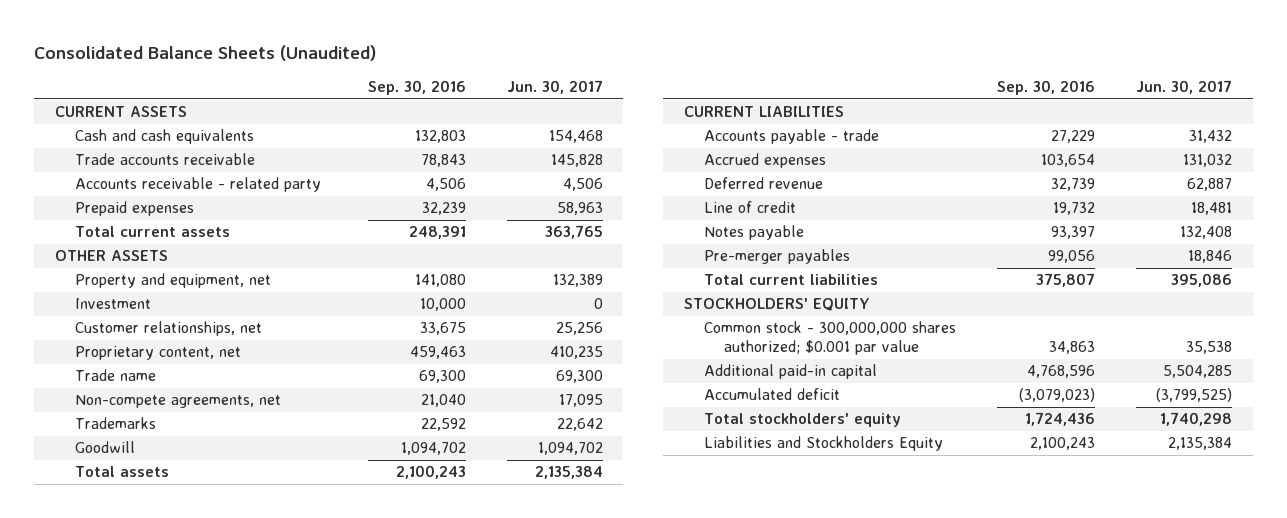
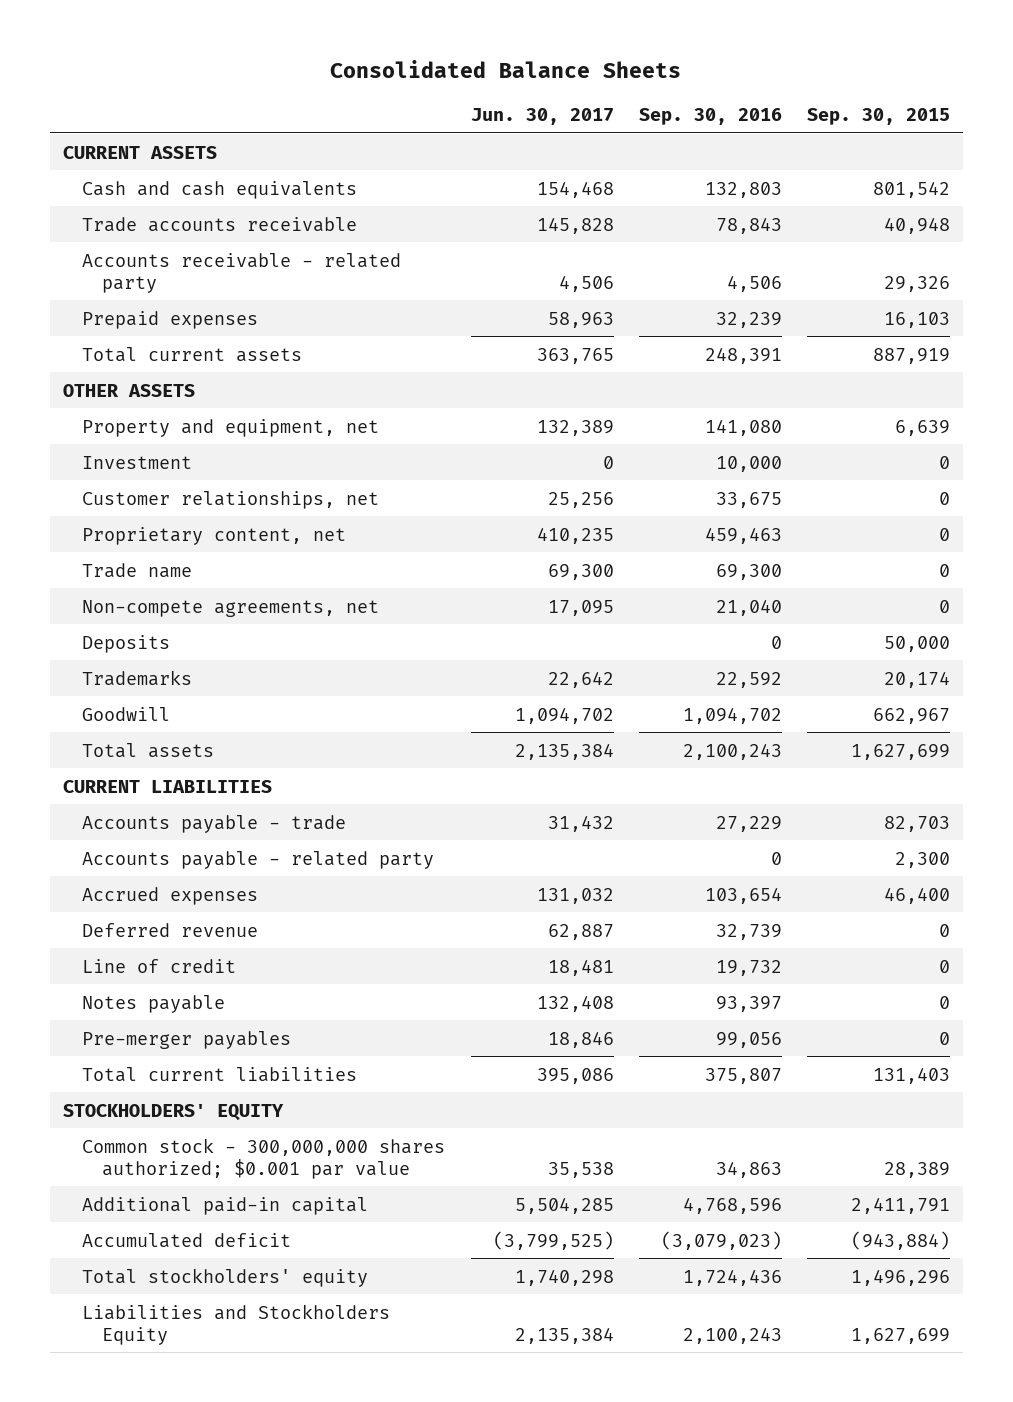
[34,44,377,61] Consolidated Balance Sheets (Unaudited) -> [330,60,682,79] Consolidated Balance Sheets
none -> [807,108,951,126] Sep. 30, 2015
none -> [82,634,171,653] Deposits
none -> [82,850,435,869] Accounts payable - related party

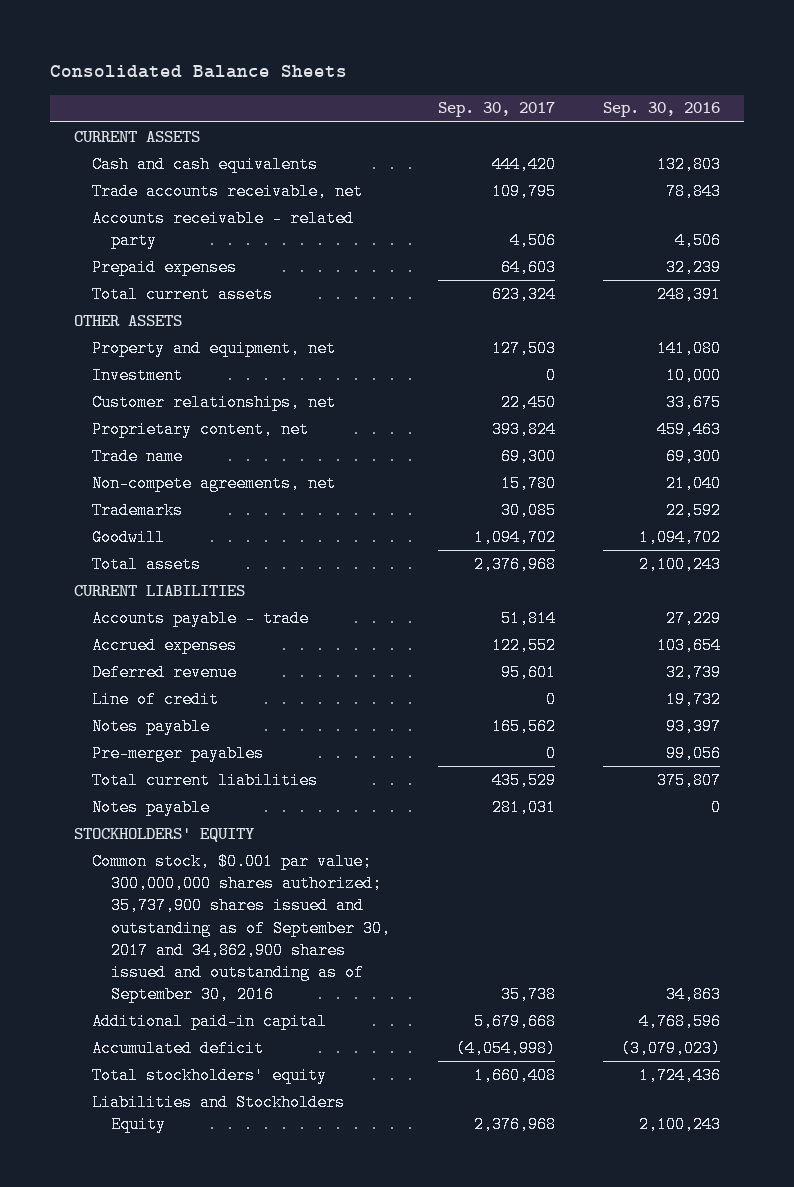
[470,108,614,126] Jun. 30, 2017 -> none
[807,108,951,126] Sep. 30, 2015 -> none
none -> [437,102,555,118] Sep. 30, 2017
[82,216,358,232] Trade accounts receivable -> [92,182,364,200] Trade accounts receivable, net
[82,634,171,653] Deposits -> none
[82,850,435,869] Accounts payable - related party -> none
none -> [92,798,211,816] Notes payable
[82,1137,446,1179] Common stock - 300,000,000 shares authorized; $0.001 par value -> [92,852,391,1004] Common stock, $0.001 par value; 300,000,000 shares authorized; 35,737,900 shares issued and outstanding as of September 30, 2017 and 34,862,900 shares issued and outstanding as of September 30, 2016

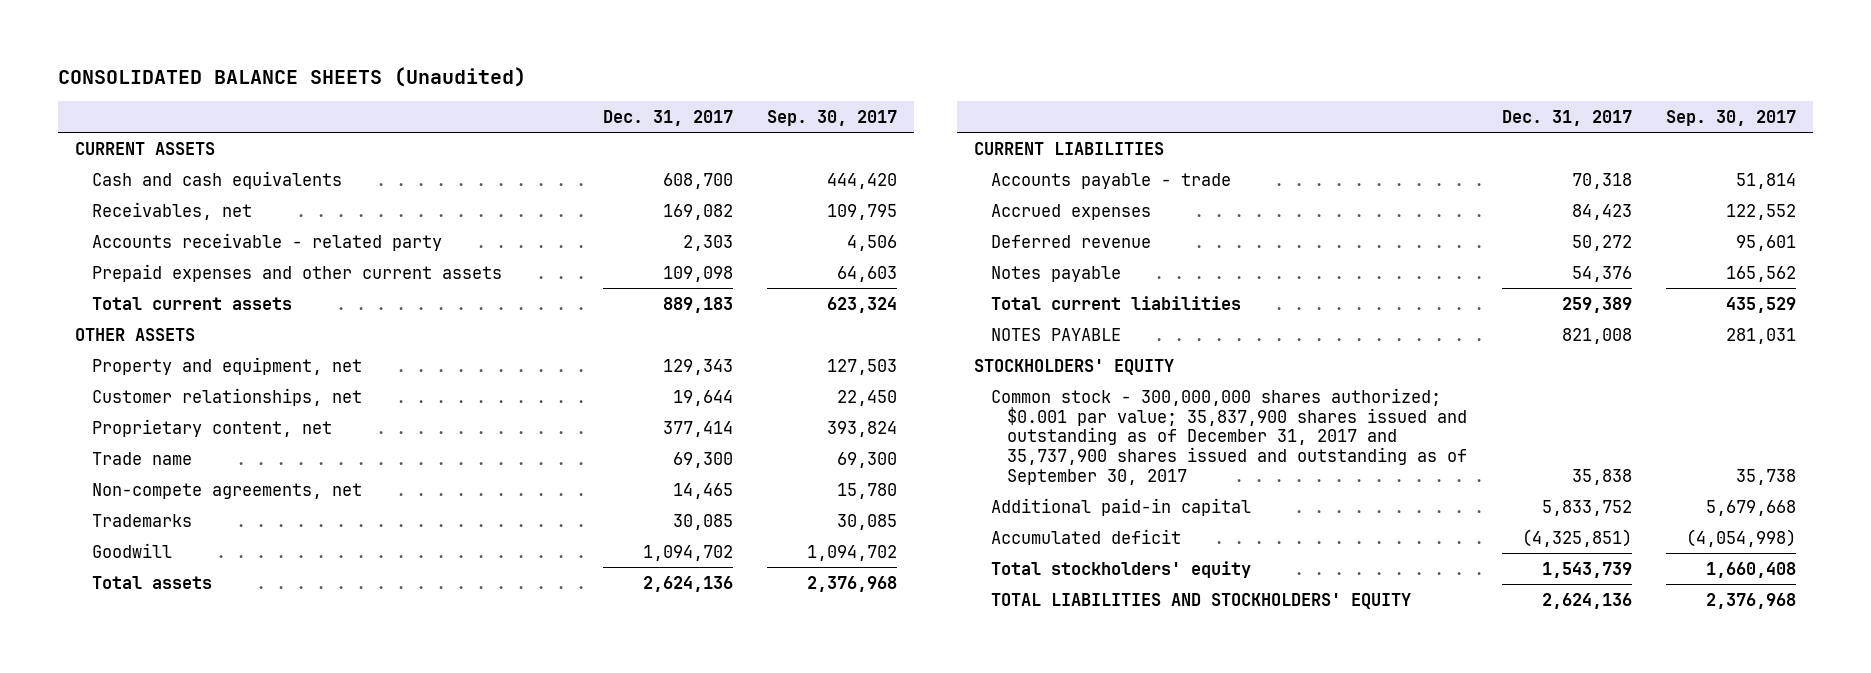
[50,65,348,79] Consolidated Balance Sheets -> [58,67,527,88] CONSOLIDATED BALANCE SHEETS (Unaudited)
[603,102,721,118] Sep. 30, 2016 -> none
none -> [603,110,734,127] Dec. 31, 2017
[92,182,364,200] Trade accounts receivable, net -> [92,201,253,220] Receivables, net
[92,258,238,276] Prepaid expenses -> [92,263,503,282] Prepaid expenses and other current assets
[92,366,184,384] Investment -> none
[92,690,220,708] Line of credit -> none
[92,744,265,762] Pre-merger payables -> none
[92,798,211,816] Notes payable -> [990,327,1121,341] NOTES PAYABLE
[92,852,391,1004] Common stock, $0.001 par value; 300,000,000 shares authorized; 35,737,900 shares issued and outstanding as of September 30, 2017 and 34,862,900 shares issued and outstanding as of September 30, 2016 -> [990,387,1468,485] Common stock - 300,000,000 shares authorized; $0.001 par value; 35,837,900 shares issued and outstanding as of December 31, 2017 and 35,737,900 shares issued and outstanding as of September 30, 2017
[92,1093,346,1133] Liabilities and Stockholders Equity -> [990,592,1411,609] TOTAL LIABILITIES AND STOCKHOLDERS' EQUITY

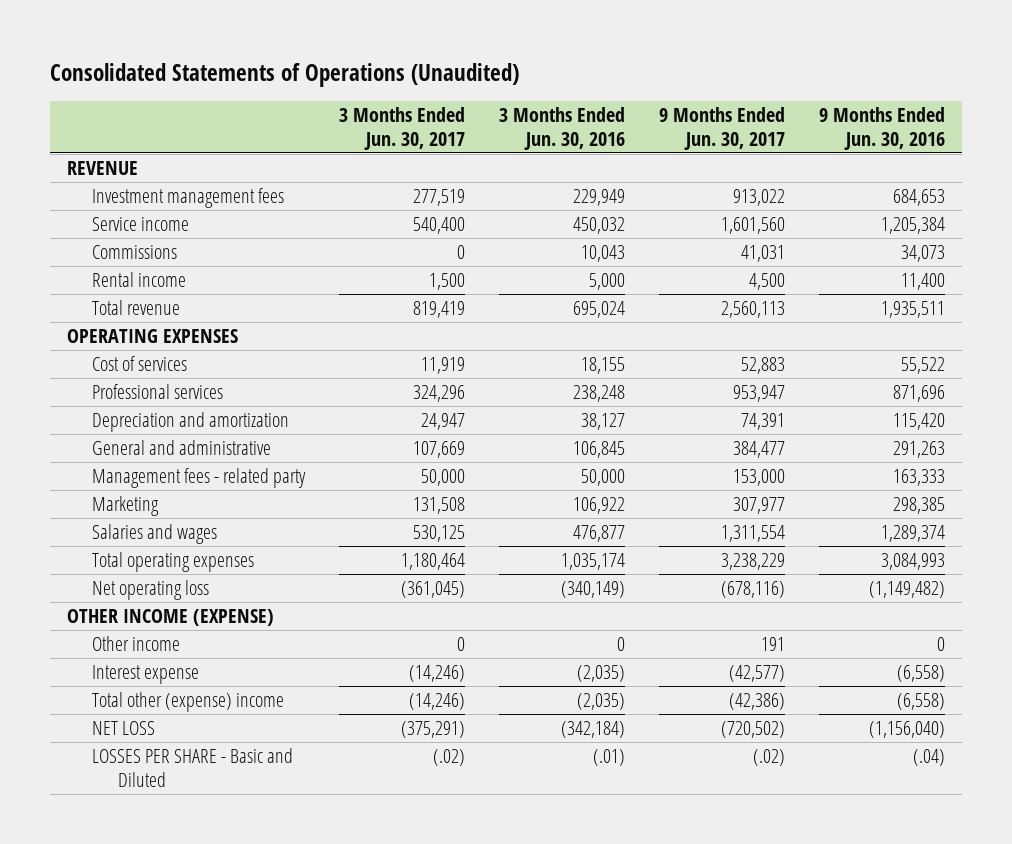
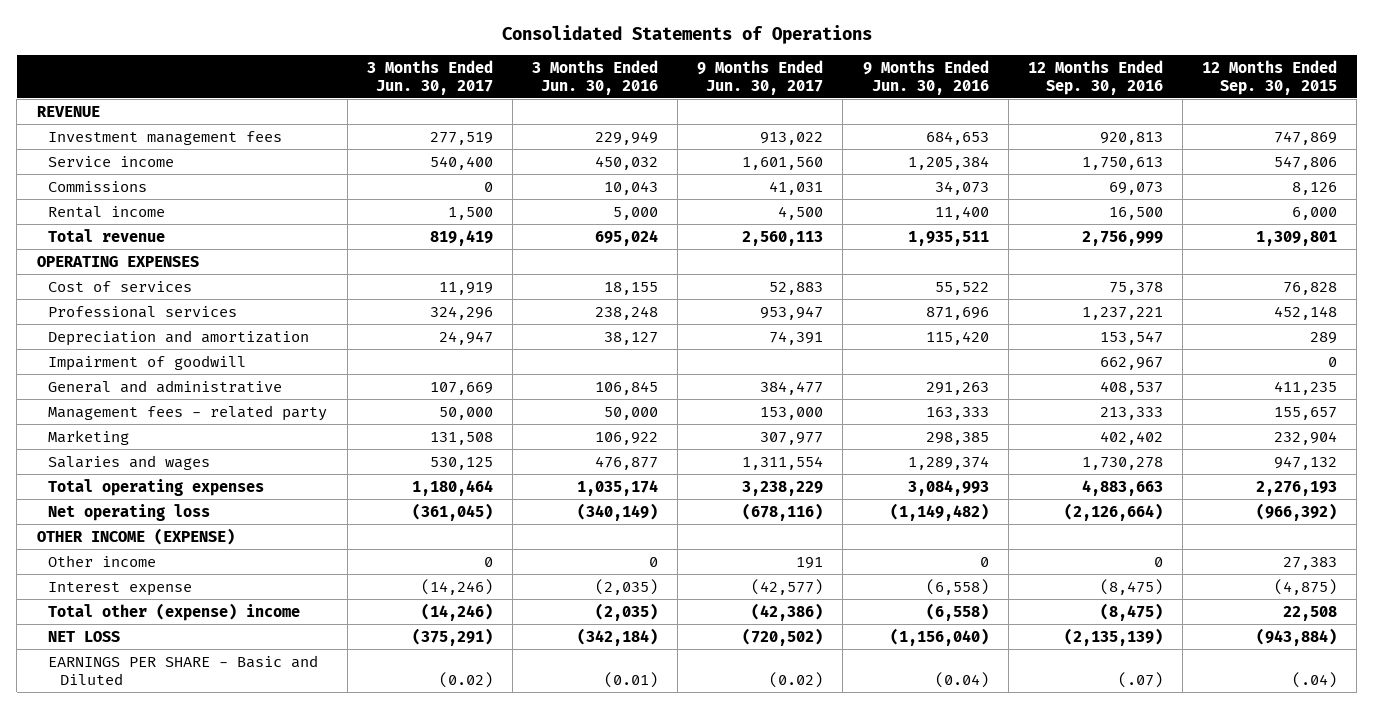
[49,62,519,87] Consolidated Statements of Operations (Unaudited) -> [501,25,872,45] Consolidated Statements of Operations
none -> [1027,59,1163,95] 12 Months Ended Sep. 30, 2016
none -> [1202,59,1338,95] 12 Months Ended Sep. 30, 2015
none -> [48,354,247,371] Impairment of goodwill
[92,748,294,787] LOSSES PER SHARE - Basic and Diluted -> [48,654,319,685] EARNINGS PER SHARE - Basic and Diluted
[433,749,466,767] (.02) -> [438,671,493,688] (0.02)
[593,749,626,767] (.01) -> [603,671,658,688] (0.01)
[753,749,786,767] (.02) -> [769,671,824,688] (0.02)
[913,749,946,767] (.04) -> [934,671,989,688] (0.04)

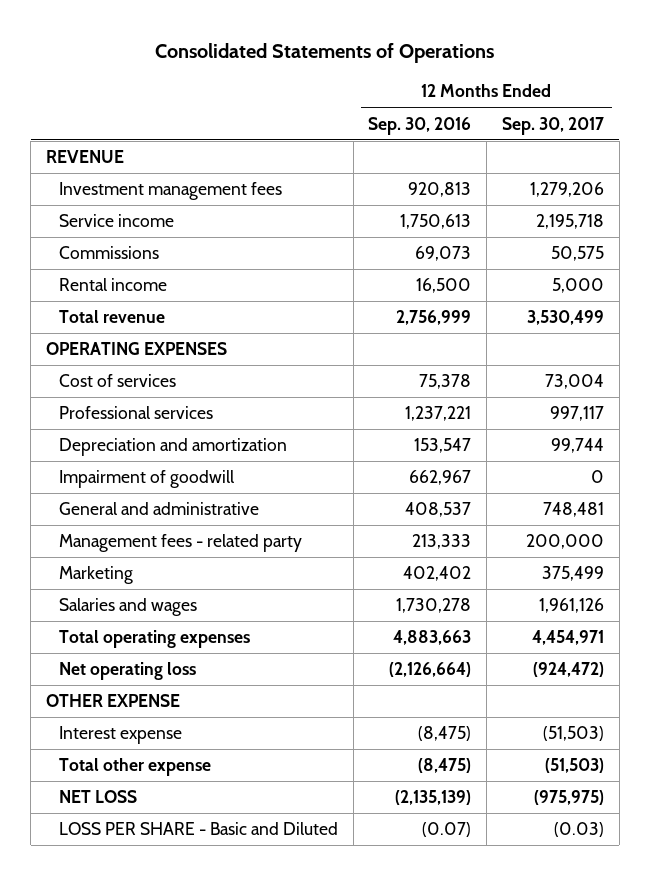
[366,59,493,95] 3 Months Ended Jun. 30, 2017 -> none
[531,59,658,95] 3 Months Ended Jun. 30, 2016 -> none
[697,59,824,95] 9 Months Ended Jun. 30, 2017 -> none
[862,59,989,95] 9 Months Ended Jun. 30, 2016 -> none
[1202,59,1338,95] 12 Months Ended Sep. 30, 2015 -> none
none -> [501,116,604,135] Sep. 30, 2017
[48,554,157,567] Other income -> none
[36,527,235,545] OTHER INCOME (EXPENSE) -> [45,694,180,708] OTHER EXPENSE
[48,602,301,621] Total other (expense) income -> [58,758,211,777] Total other expense
[48,654,319,685] EARNINGS PER SHARE - Basic and Diluted -> [58,822,338,836] LOSS PER SHARE - Basic and Diluted
[1117,671,1163,688] (.07) -> [422,822,472,838] (0.07)

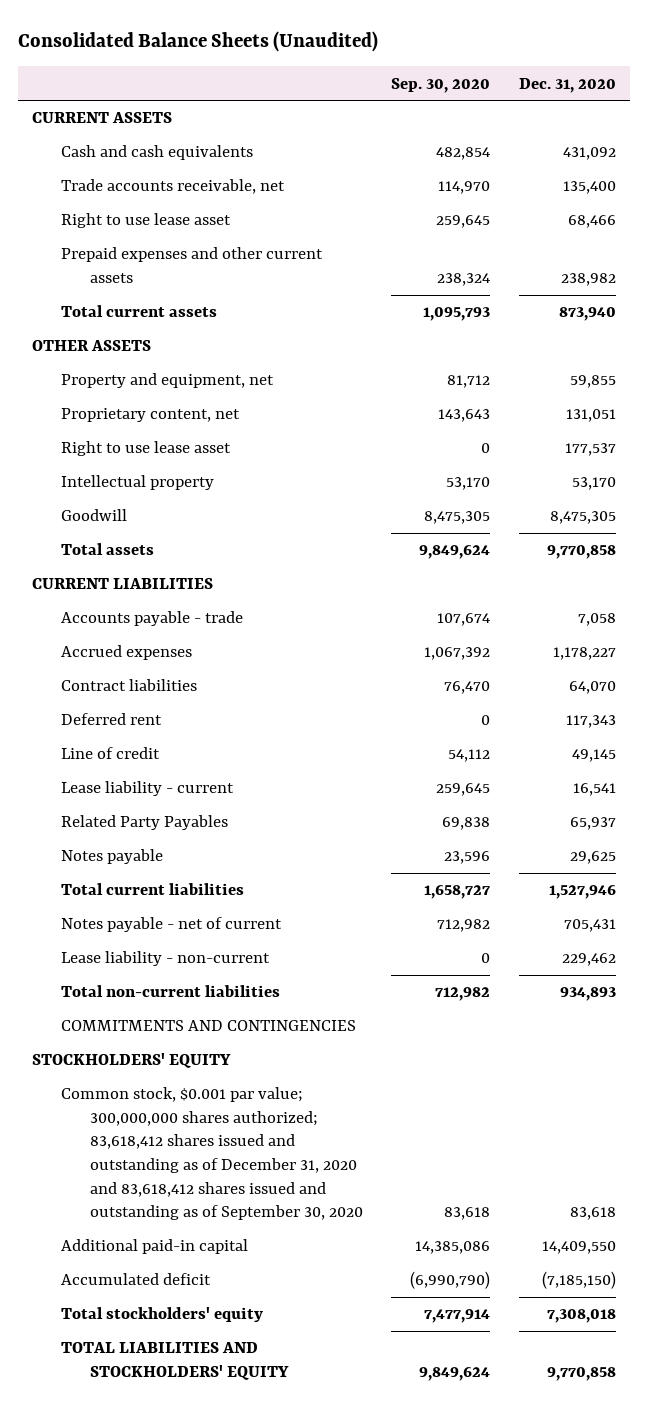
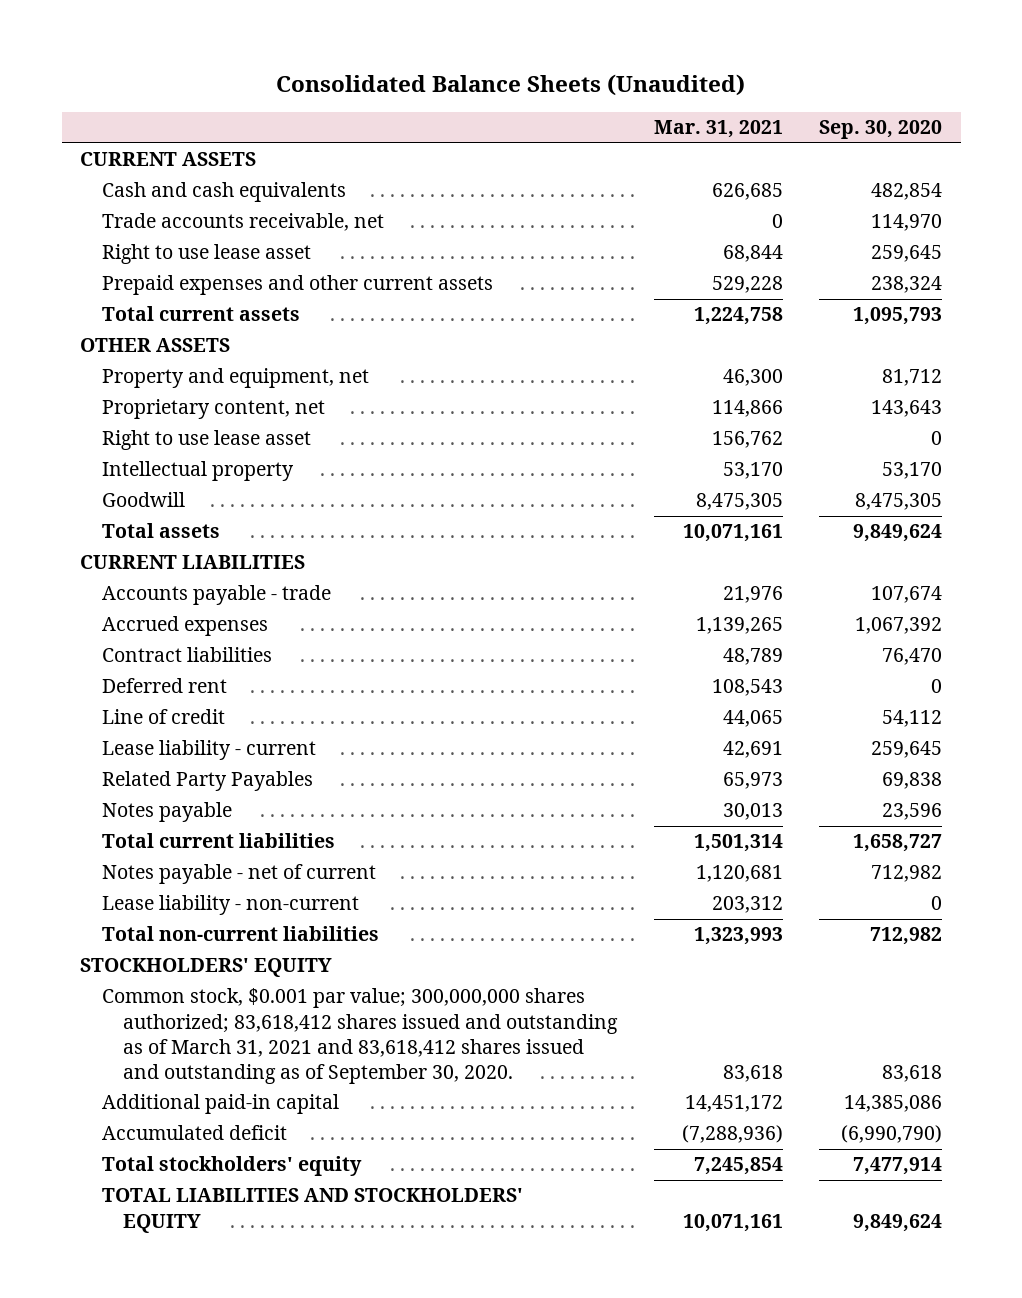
[518,77,616,93] Dec. 31, 2020 -> none
none -> [653,120,783,139] Mar. 31, 2021
[61,1020,357,1032] COMMITMENTS AND CONTINGENCIES -> none
[61,1087,363,1221] Common stock, $0.001 par value; 300,000,000 shares authorized; 83,618,412 shares issued and outstanding as of December 31, 2020 and 83,618,412 shares issued and outstanding as of September 30, 2020 -> [101,988,619,1084] Common stock, $0.001 par value; 300,000,000 shares authorized; 83,618,412 shares issued and outstanding as of March 31, 2021 and 83,618,412 shares issued and outstanding as of September 30, 2020.

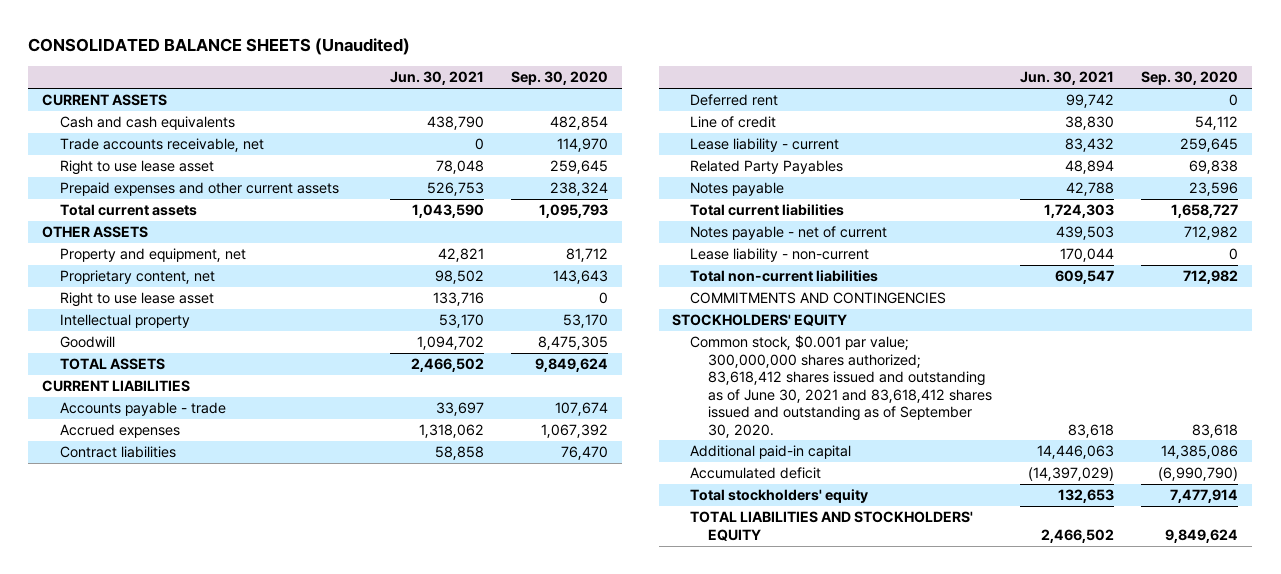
[276,74,746,97] Consolidated Balance Sheets (Unaudited) -> [28,38,411,56] CONSOLIDATED BALANCE SHEETS (Unaudited)
[653,120,783,139] Mar. 31, 2021 -> none
none -> [389,71,484,86] Jun. 30, 2021
[101,523,220,539] Total assets -> [60,358,166,371] TOTAL ASSETS
none -> [690,292,947,305] COMMITMENTS AND CONTINGENCIES
[101,988,619,1084] Common stock, $0.001 par value; 300,000,000 shares authorized; 83,618,412 shares issued and outstanding as of March 31, 2021 and 83,618,412 shares issued and outstanding as of September 30, 2020. -> [690,335,993,438] Common stock, $0.001 par value; 300,000,000 shares authorized; 83,618,412 shares issued and outstanding as of June 30, 2021 and 83,618,412 shares issued and outstanding as of September 30, 2020.

